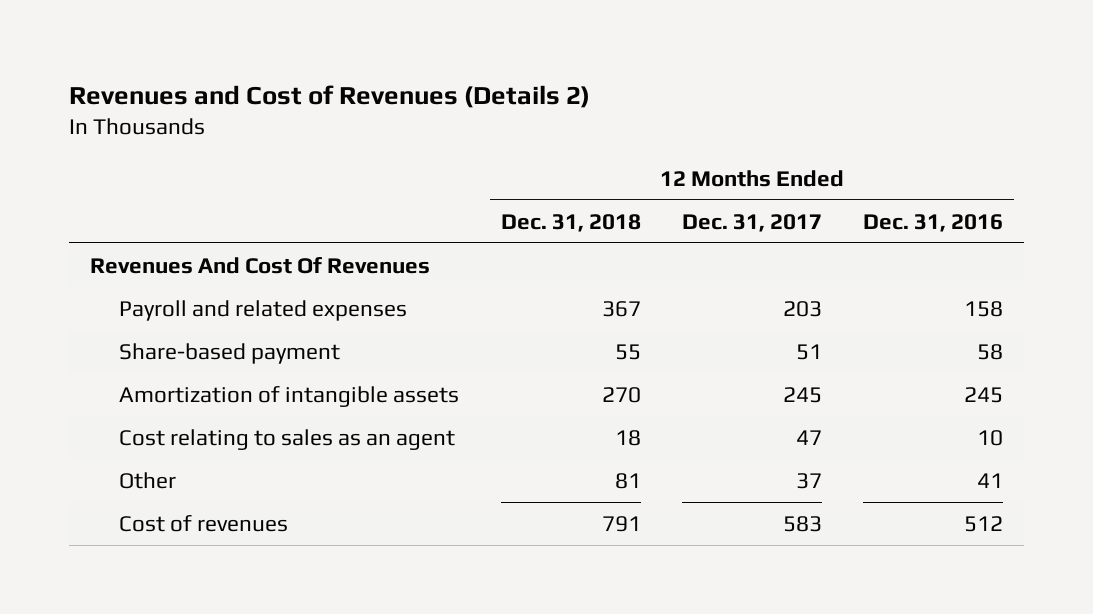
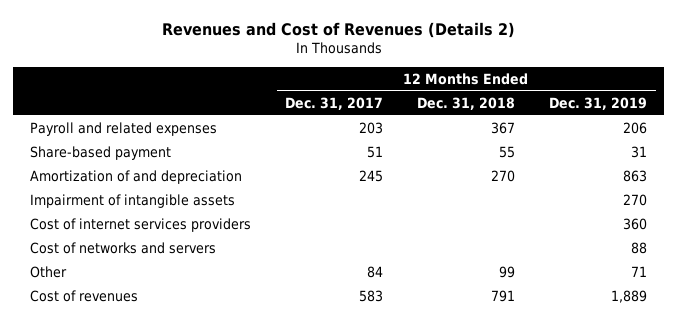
[863,213,1004,232] Dec. 31, 2016 -> none
none -> [549,96,648,110] Dec. 31, 2019
[89,256,430,274] Revenues And Cost Of Revenues -> none
[119,428,456,450] Cost relating to sales as an agent -> none
[119,385,460,407] Amortization of intangible assets -> [30,169,243,184] Amortization of and depreciation
none -> [30,193,236,208] Impairment of intangible assets
none -> [30,217,252,232] Cost of internet services providers
none -> [30,241,217,254] Cost of networks and servers
[614,472,641,489] 81 -> [499,265,516,278] 99
[796,472,823,489] 37 -> [367,265,384,278] 84

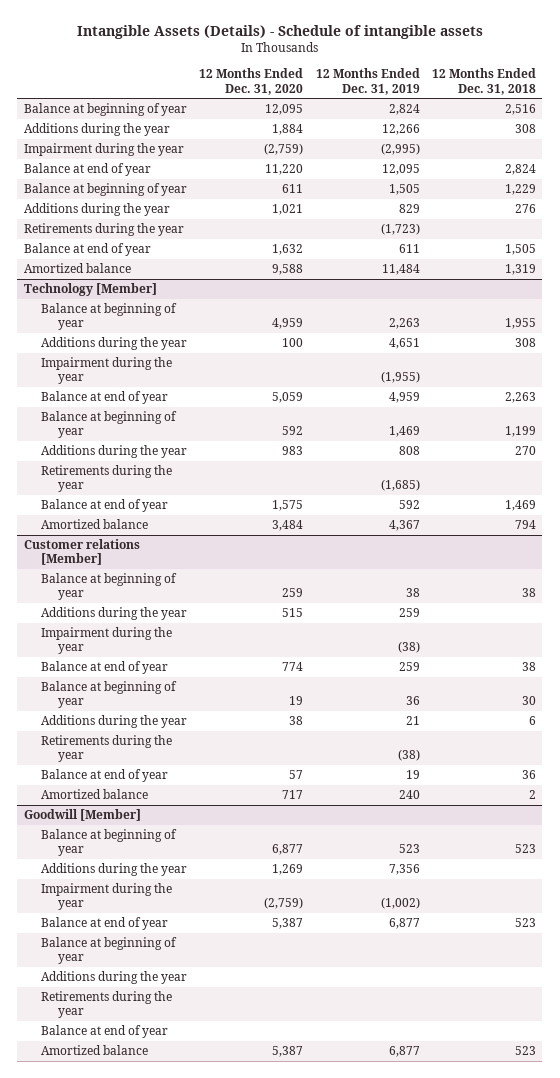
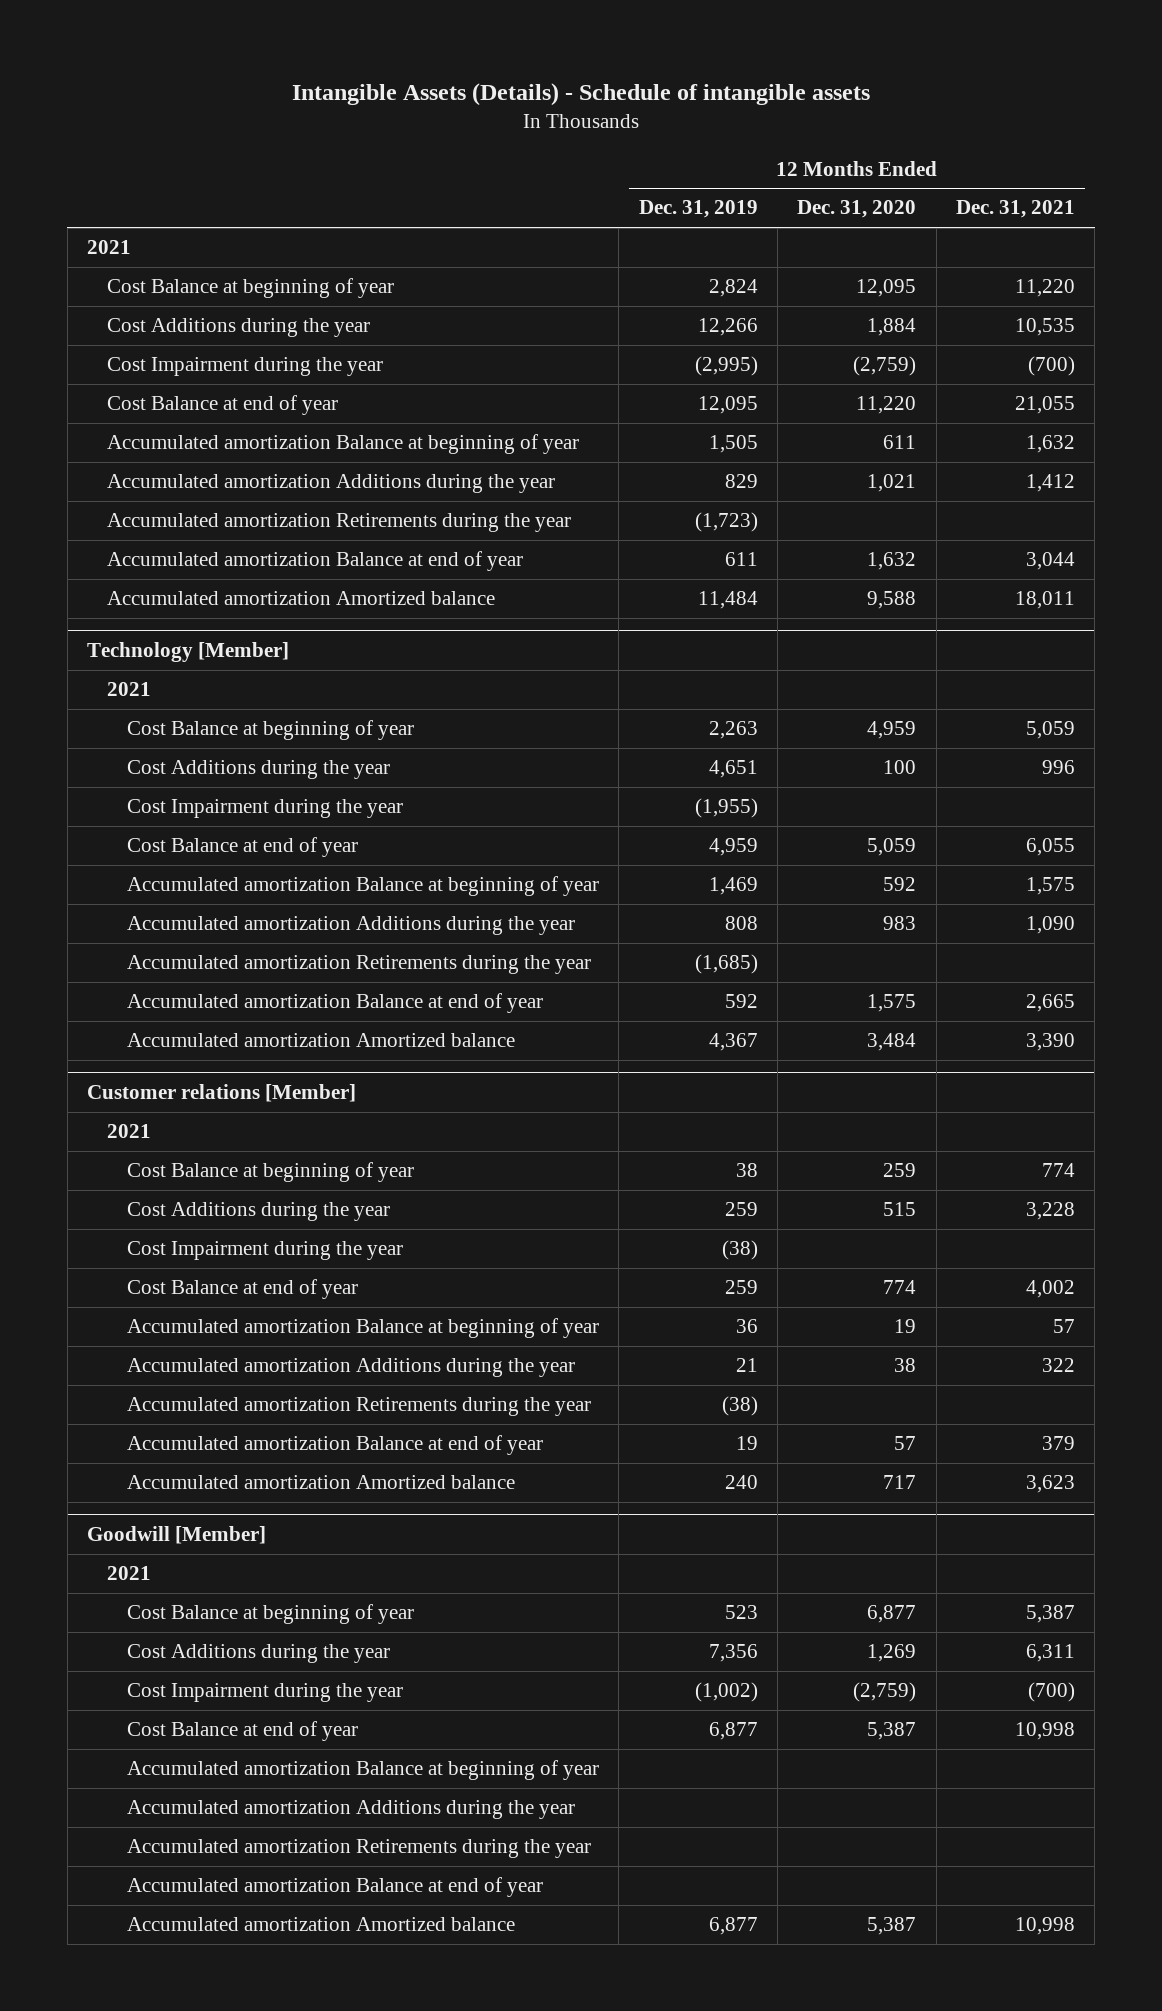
[432,68,537,95] 12 Months Ended Dec. 31, 2018 -> none
none -> [955,200,1075,219] Dec. 31, 2021
none -> [87,240,132,255] 2021
[23,103,187,117] Balance at beginning of year -> [107,278,395,299] Cost Balance at beginning of year
[23,123,170,137] Additions during the year -> [107,318,371,338] Cost Additions during the year
[23,143,184,157] Impairment during the year -> [107,357,384,377] Cost Impairment during the year
[23,163,151,177] Balance at end of year -> [107,395,339,416] Cost Balance at end of year
[23,183,187,197] Balance at beginning of year -> [107,434,580,455] Accumulated amortization Balance at beginning of year
[23,203,170,217] Additions during the year -> [107,474,556,494] Accumulated amortization Additions during the year
[23,223,184,237] Retirements during the year -> [107,513,572,533] Accumulated amortization Retirements during the year
[23,243,151,257] Balance at end of year -> [107,551,524,572] Accumulated amortization Balance at end of year
[23,263,131,274] Amortized balance -> [107,591,496,606] Accumulated amortization Amortized balance
none -> [107,682,152,697] 2021
[40,303,177,331] Balance at beginning of year -> [127,720,415,741] Cost Balance at beginning of year
[40,337,187,351] Additions during the year -> [127,760,391,780] Cost Additions during the year
[40,357,172,385] Impairment during the year -> [127,799,404,819] Cost Impairment during the year
[40,391,168,405] Balance at end of year -> [127,837,359,858] Cost Balance at end of year
[40,411,177,439] Balance at beginning of year -> [127,876,600,897] Accumulated amortization Balance at beginning of year
[40,445,187,459] Additions during the year -> [127,916,576,936] Accumulated amortization Additions during the year
[40,465,172,493] Retirements during the year -> [127,955,592,975] Accumulated amortization Retirements during the year
[40,499,168,513] Balance at end of year -> [127,993,544,1014] Accumulated amortization Balance at end of year
[40,519,148,530] Amortized balance -> [127,1033,516,1048] Accumulated amortization Amortized balance
none -> [107,1124,152,1139] 2021
[40,573,177,601] Balance at beginning of year -> [127,1162,415,1183] Cost Balance at beginning of year
[40,607,187,621] Additions during the year -> [127,1202,391,1222] Cost Additions during the year
[40,627,172,655] Impairment during the year -> [127,1241,404,1261] Cost Impairment during the year
[40,661,168,675] Balance at end of year -> [127,1279,359,1300] Cost Balance at end of year
[40,681,177,709] Balance at beginning of year -> [127,1318,600,1339] Accumulated amortization Balance at beginning of year
[40,715,187,729] Additions during the year -> [127,1358,576,1378] Accumulated amortization Additions during the year
[40,735,172,763] Retirements during the year -> [127,1397,592,1417] Accumulated amortization Retirements during the year
[40,769,168,783] Balance at end of year -> [127,1435,544,1456] Accumulated amortization Balance at end of year
[40,789,148,800] Amortized balance -> [127,1475,516,1490] Accumulated amortization Amortized balance
none -> [107,1566,152,1581] 2021
[40,829,177,857] Balance at beginning of year -> [127,1604,415,1625] Cost Balance at beginning of year
[40,863,187,877] Additions during the year -> [127,1644,391,1664] Cost Additions during the year
[40,883,172,911] Impairment during the year -> [127,1683,404,1703] Cost Impairment during the year
[40,917,168,931] Balance at end of year -> [127,1721,359,1742] Cost Balance at end of year
[40,937,177,965] Balance at beginning of year -> [127,1760,600,1781] Accumulated amortization Balance at beginning of year
[40,971,187,985] Additions during the year -> [127,1800,576,1820] Accumulated amortization Additions during the year
[40,991,172,1019] Retirements during the year -> [127,1839,592,1859] Accumulated amortization Retirements during the year
[40,1025,168,1039] Balance at end of year -> [127,1877,544,1898] Accumulated amortization Balance at end of year
[40,1045,148,1056] Amortized balance -> [127,1917,516,1932] Accumulated amortization Amortized balance

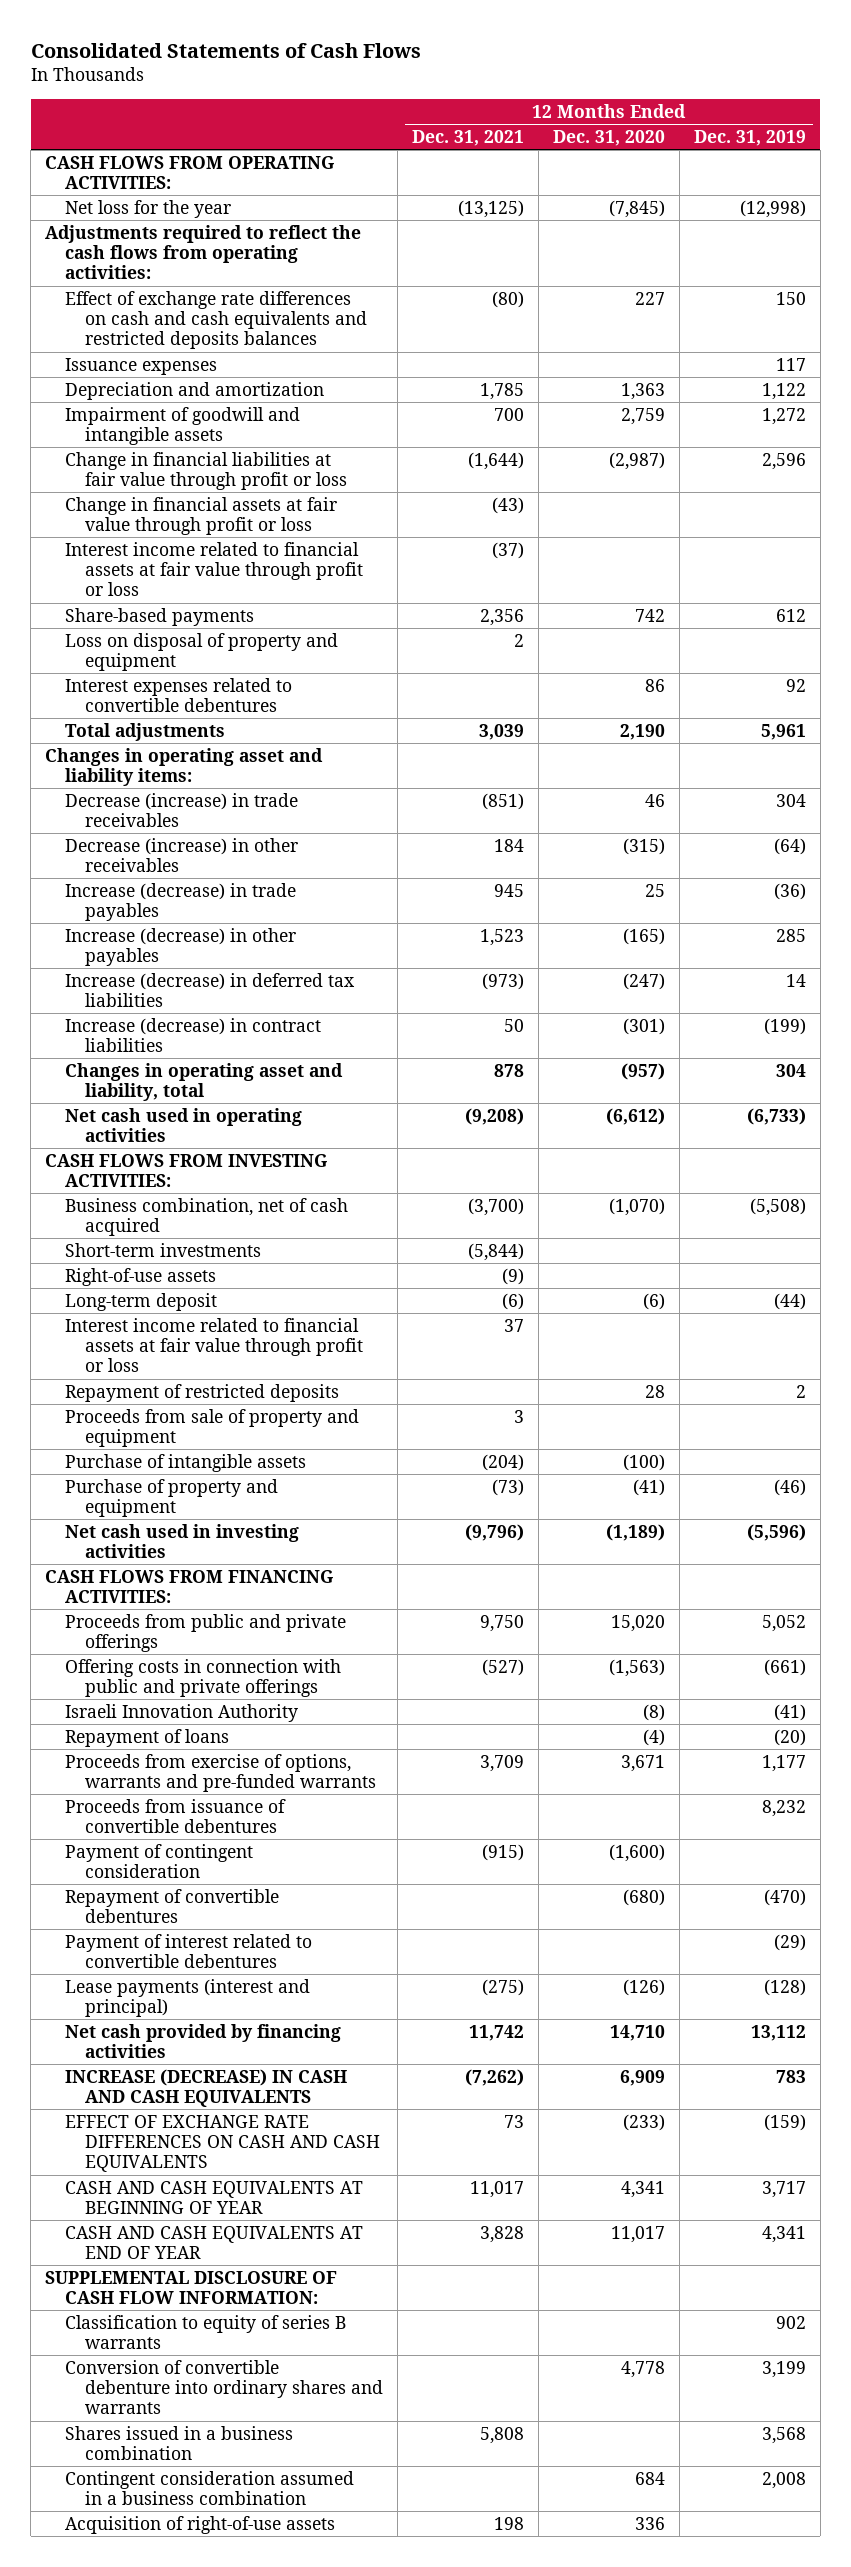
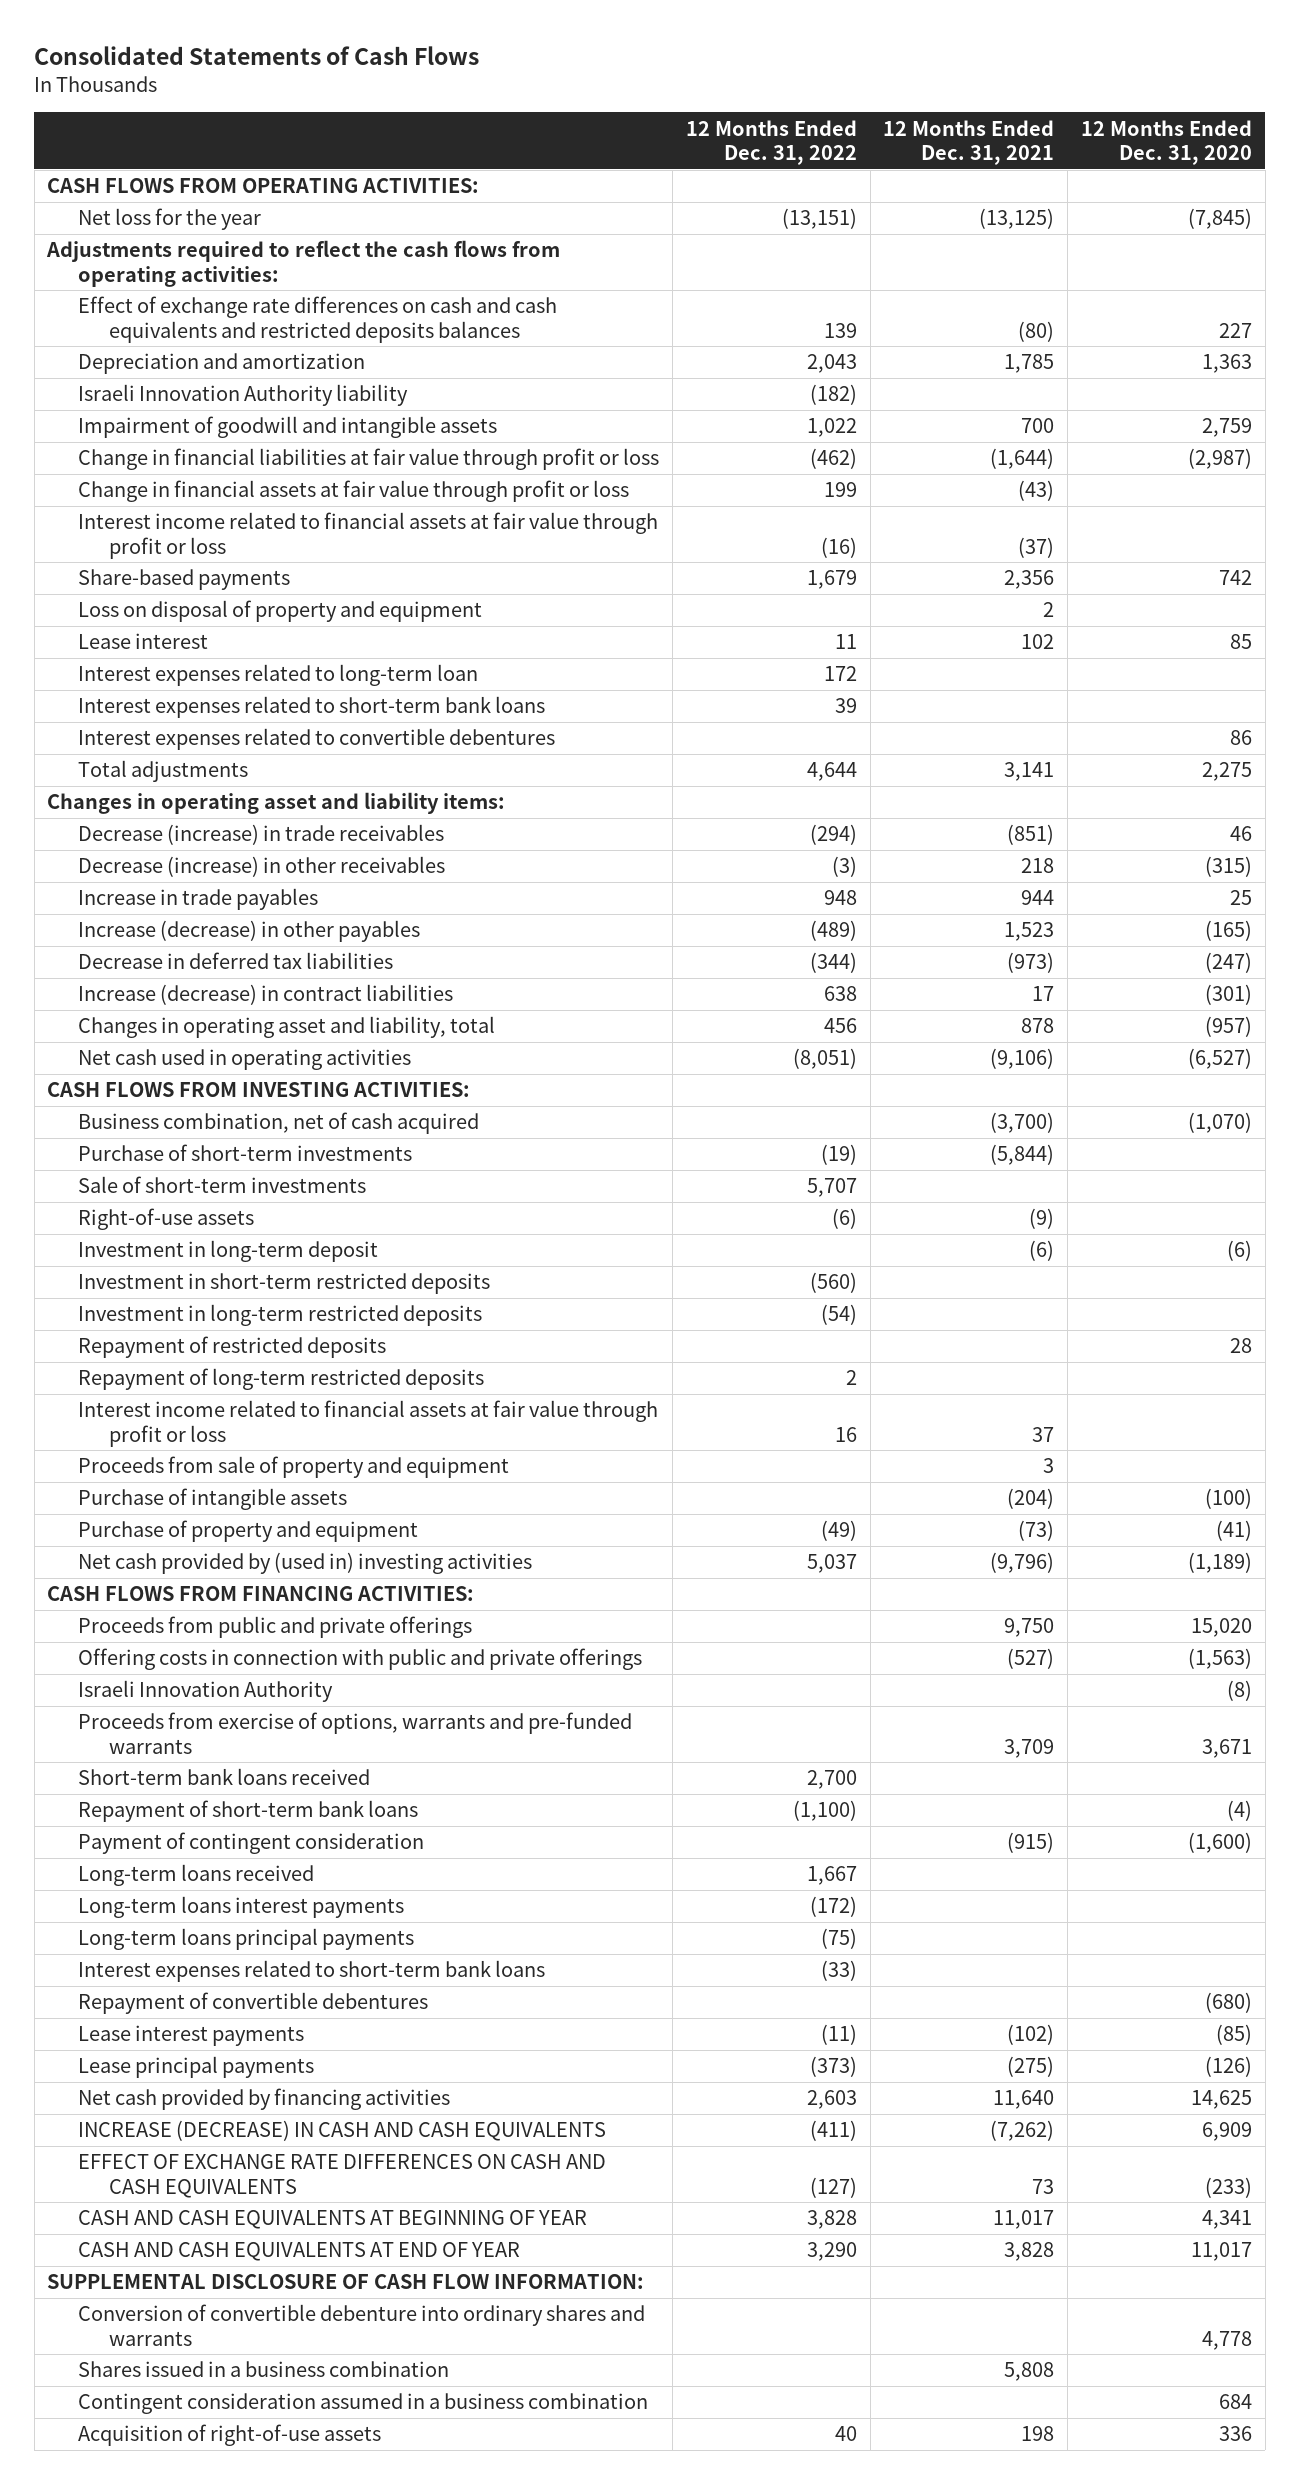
[693,130,806,147] Dec. 31, 2019 -> none
none -> [685,119,857,165] 12 Months Ended Dec. 31, 2022
[65,357,218,375] Issuance expenses -> none
none -> [78,384,409,407] Israeli Innovation Authority liability
none -> [78,633,209,650] Lease interest
none -> [78,664,479,687] Interest expenses related to long-term loan
none -> [78,696,546,719] Interest expenses related to short-term bank loans
[478,723,524,740] 3,039 -> [1004,762,1055,782] 3,141
[619,723,665,740] 2,190 -> [1201,762,1252,782] 2,275
[493,838,524,852] 184 -> [1021,858,1055,874] 218
[65,882,297,922] Increase (decrease) in trade payables -> [78,888,319,911] Increase in trade payables
[493,883,524,897] 945 -> [1021,890,1055,906] 944
[65,972,356,1008] Increase (decrease) in deferred tax liabilities -> [78,952,394,970] Decrease in deferred tax liabilities
[503,1018,524,1032] 50 -> [1032,986,1055,1002] 17
[464,1107,524,1125] (9,208) -> [990,1048,1055,1070] (9,106)
[605,1107,665,1125] (6,612) -> [1187,1048,1252,1070] (6,527)
[65,1242,262,1257] Short-term investments -> [78,1144,413,1162] Purchase of short-term investments
none -> [78,1176,367,1194] Sale of short-term investments
[65,1292,218,1311] Long-term deposit -> [78,1240,379,1263] Investment in long-term deposit
none -> [78,1273,491,1295] Investment in short-term restricted deposits
none -> [78,1304,483,1327] Investment in long-term restricted deposits
none -> [78,1368,485,1391] Repayment of long-term restricted deposits
[65,1317,363,1373] Interest income related to financial assets at fair value through profit or loss -> [78,1400,659,1447] Interest income related to financial assets at fair value through profit or loss
[65,1523,300,1559] Net cash used in investing activities -> [78,1552,533,1575] Net cash provided by (used in) investing activities
[65,1728,230,1747] Repayment of loans -> none
[65,1798,287,1834] Proceeds from issuance of convertible debentures -> none
none -> [78,1768,371,1786] Short-term bank loans received
none -> [78,1800,419,1823] Repayment of short-term bank loans
none -> [78,1864,315,1887] Long-term loans received
none -> [78,1896,405,1919] Long-term loans interest payments
none -> [78,1928,415,1951] Long-term loans principal payments
none -> [78,1960,546,1983] Interest expenses related to short-term bank loans
[65,1933,313,1969] Payment of interest related to convertible debentures -> none
none -> [78,2025,305,2047] Lease interest payments
[65,1978,311,2018] Lease payments (interest and principal) -> [78,2056,315,2079] Lease principal payments
[468,2024,524,2041] 11,742 -> [993,2090,1055,2110] 11,640
[609,2024,665,2041] 14,710 -> [1190,2090,1252,2110] 14,625
[65,2314,347,2350] Classification to equity of series B warrants -> none

